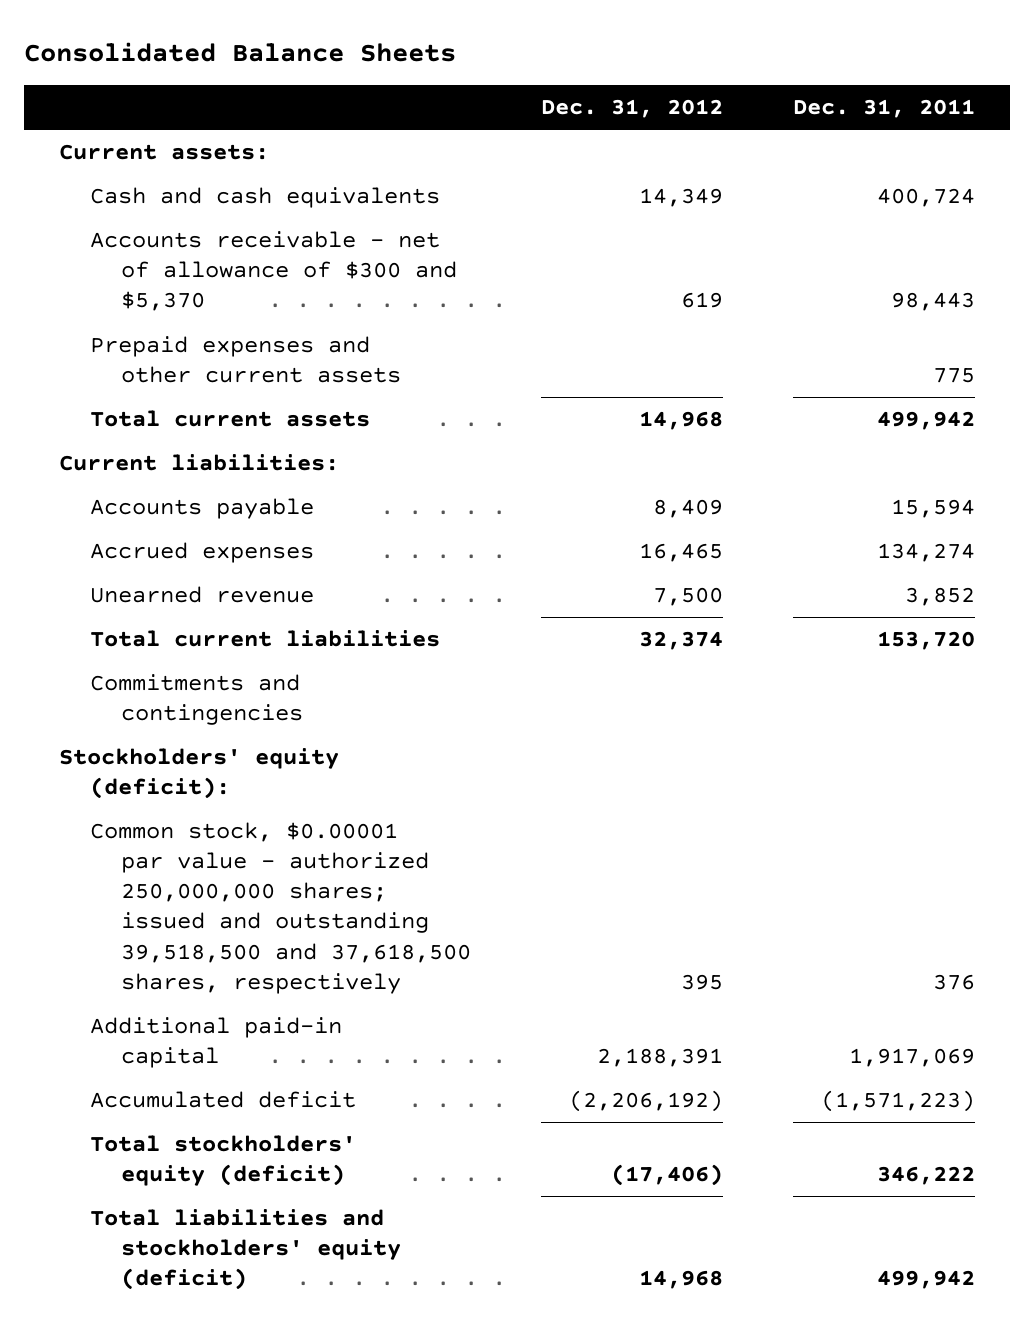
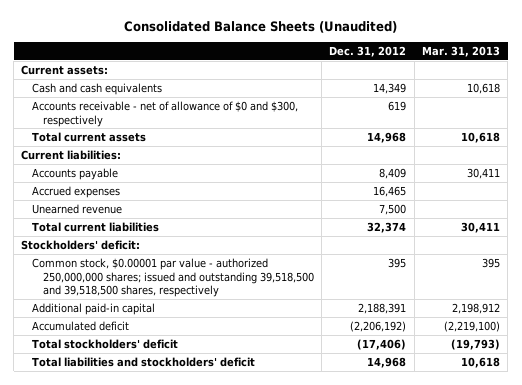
[23,41,456,62] Consolidated Balance Sheets -> [123,20,397,33] Consolidated Balance Sheets (Unaudited)
[793,98,976,118] Dec. 31, 2011 -> none
none -> [422,45,501,57] Mar. 31, 2013
[89,336,401,384] Prepaid expenses and other current assets -> none
[89,231,457,312] Accounts receivable - net of allowance of $300 and $5,370 -> [32,100,299,127] Accounts receivable - net of allowance of $0 and $300, respectively
[89,674,303,726] Commitments and contingencies -> none
[58,748,339,800] Stockholders' equity (deficit): -> [21,239,141,250] Stockholders' deficit:
[89,822,471,994] Common stock, $0.00001 par value - authorized 250,000,000 shares; issued and outstanding 39,518,500 and 37,618,500 shares, respectively -> [32,257,314,298] Common stock, $0.00001 par value - authorized 250,000,000 shares; issued and outstanding 39,518,500 and 39,518,500 shares, respectively
[89,1135,356,1187] Total stockholders' equity (deficit) -> [32,338,179,349] Total stockholders' deficit
[89,1209,401,1291] Total liabilities and stockholders' equity (deficit) -> [32,356,256,367] Total liabilities and stockholders' deficit

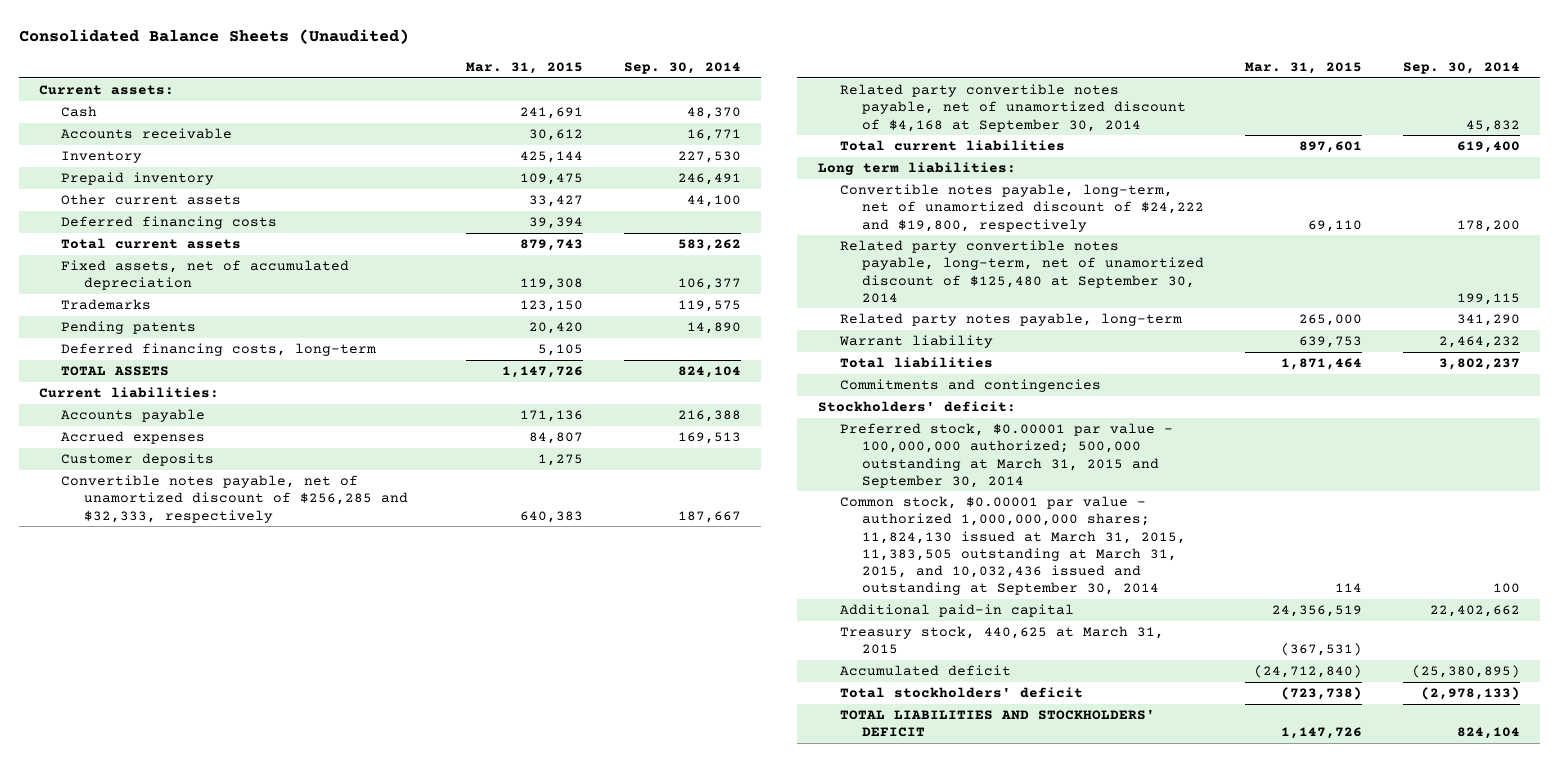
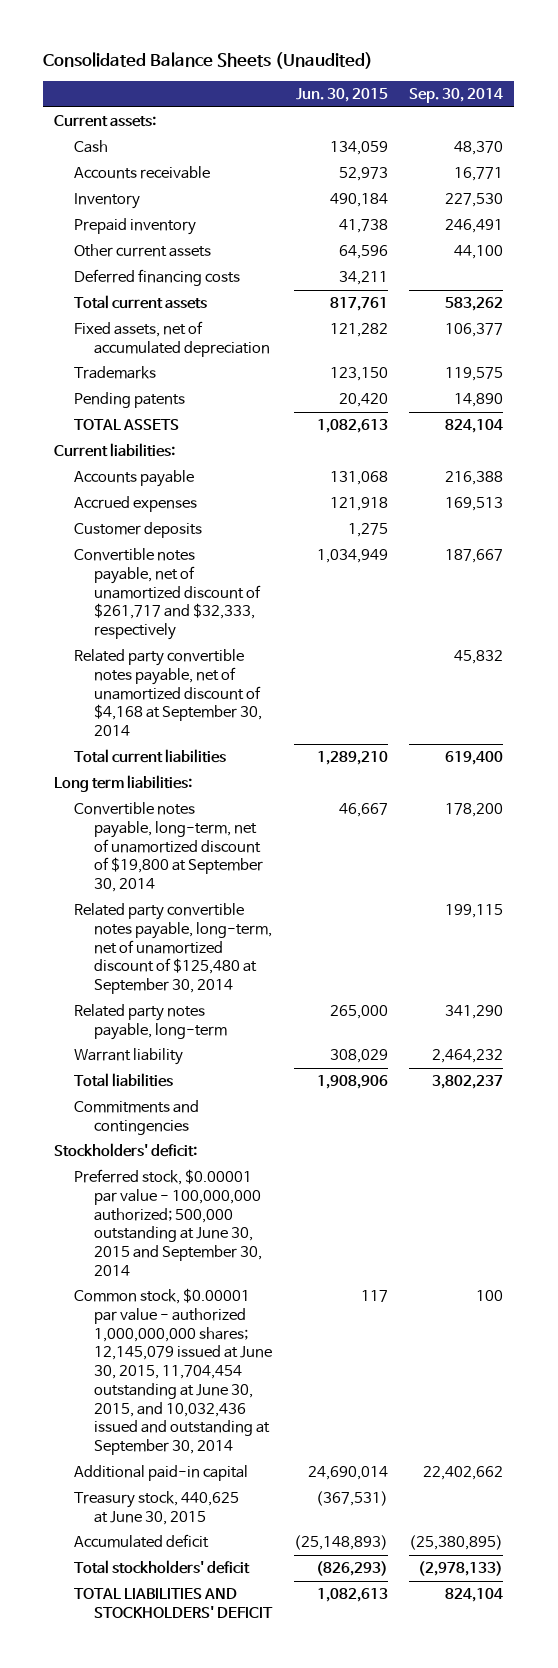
[466,61,584,74] Mar. 31, 2015 -> none
none -> [295,88,388,103] Jun. 30, 2015
[61,343,377,357] Deferred financing costs, long-term -> none
[61,475,408,523] Convertible notes payable, net of unamortized discount of $256,285 and $32,333, respectively -> [74,548,262,641] Convertible notes payable, net of unamortized discount of $261,717 and $32,333, respectively
[840,184,1205,232] Convertible notes payable, long-term, net of unamortized discount of $24,222 and $19,800, respectively -> [74,802,264,893] Convertible notes payable, long-term, net of unamortized discount of $19,800 at September 30, 2014
[840,423,1174,488] Preferred stock, $0.00001 par value - 100,000,000 authorized; 500,000 outstanding at March 31, 2015 and September 30, 2014 -> [74,1169,263,1276] Preferred stock, $0.00001 par value - 100,000,000 authorized; 500,000 outstanding at June 30, 2015 and September 30, 2014
[840,496,1187,596] Common stock, $0.00001 par value - authorized 1,000,000,000 shares; 11,824,130 issued at March 31, 2015, 11,383,505 outstanding at March 31, 2015, and 10,032,436 issued and outstanding at September 30, 2014 -> [74,1288,273,1456] Common stock, $0.00001 par value - authorized 1,000,000,000 shares; 12,145,079 issued at June 30, 2015, 11,704,454 outstanding at June 30, 2015, and 10,032,436 issued and outstanding at September 30, 2014
[840,626,1165,655] Treasury stock, 440,625 at March 31, 2015 -> [74,1491,240,1525] Treasury stock, 440,625 at June 30, 2015

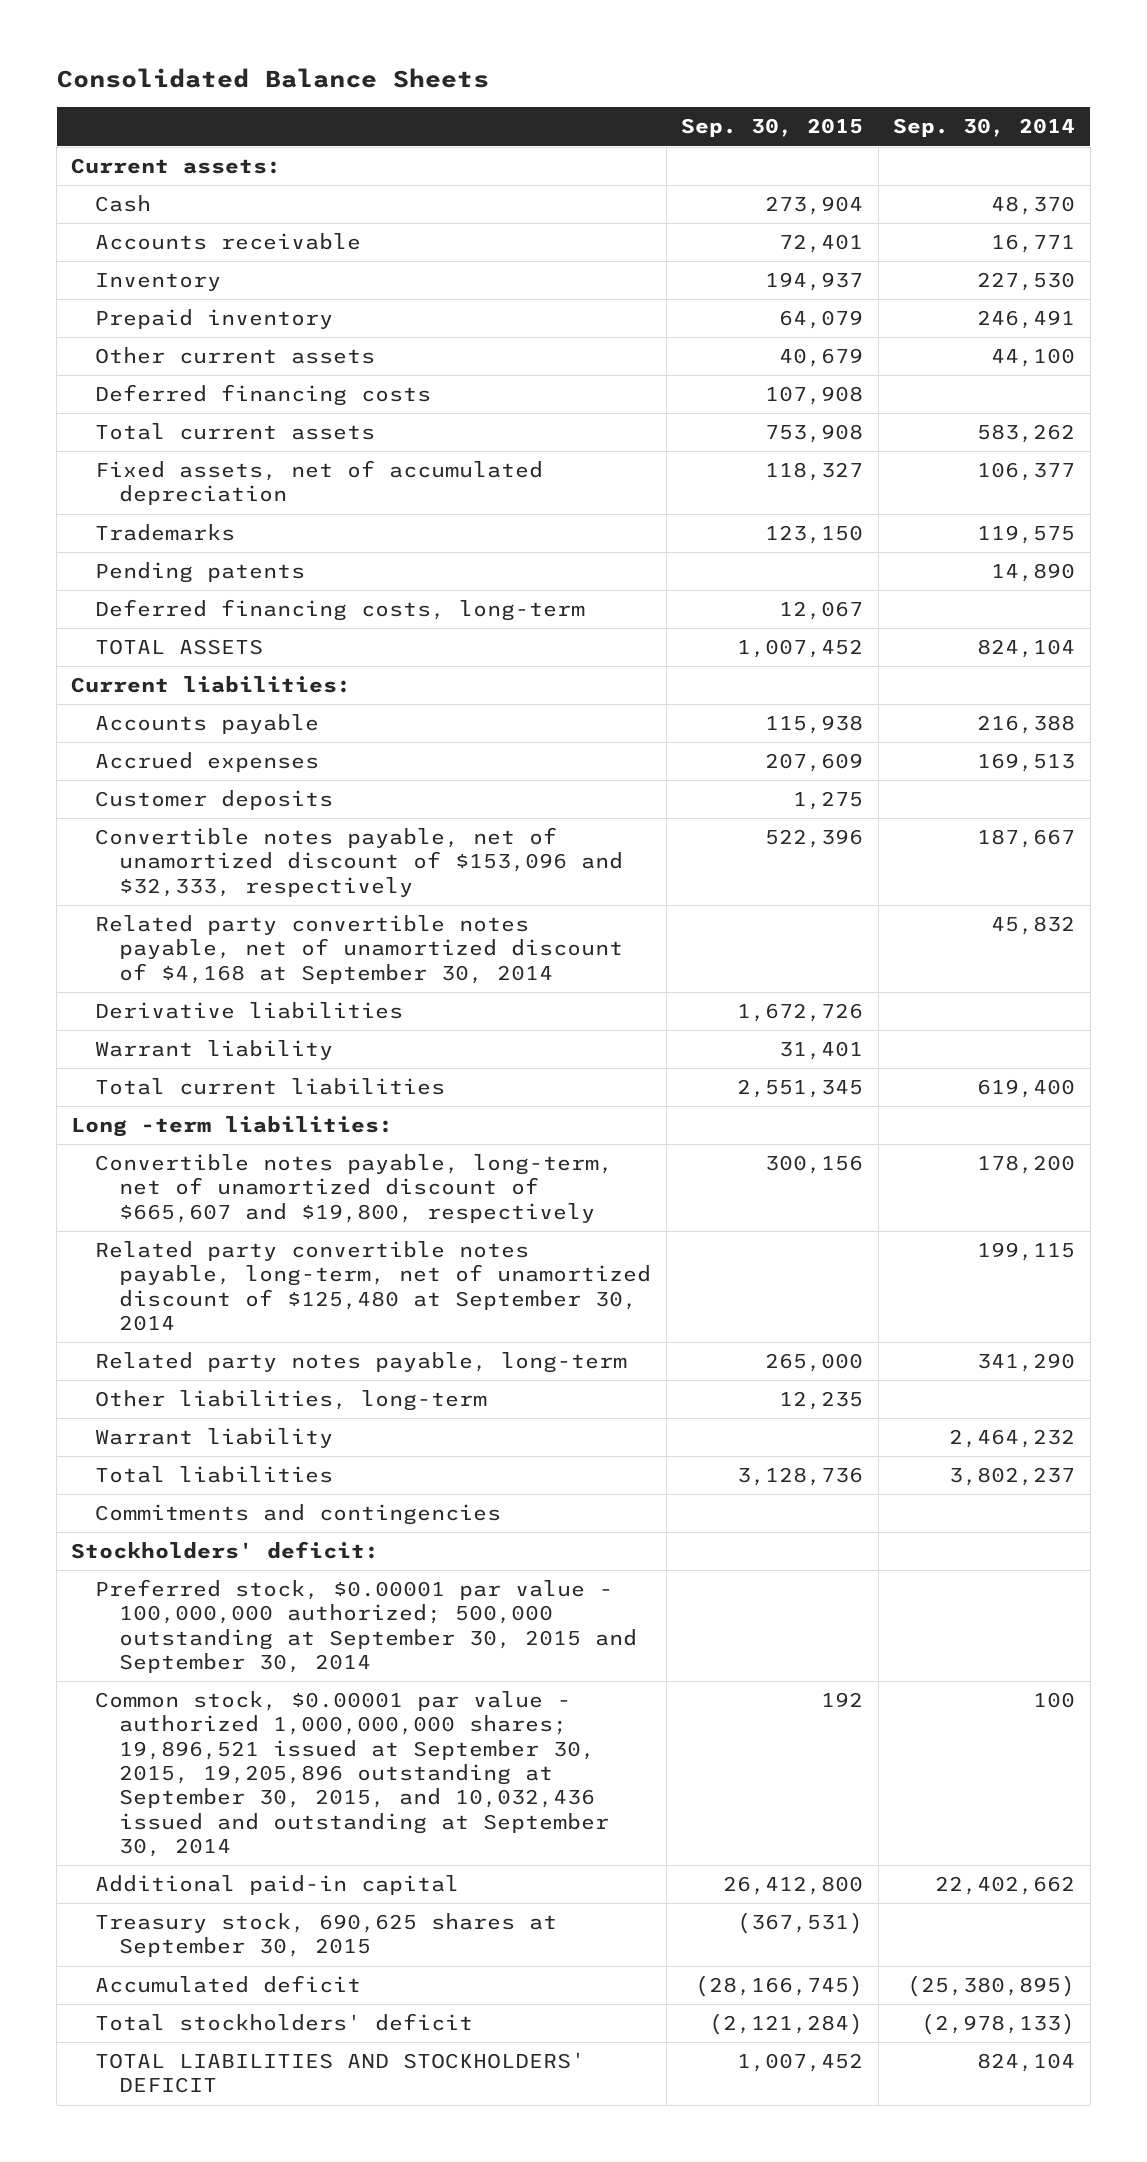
[43,52,374,70] Consolidated Balance Sheets (Unaudited) -> [56,68,489,89] Consolidated Balance Sheets
[295,88,388,103] Jun. 30, 2015 -> none
none -> [681,118,864,138] Sep. 30, 2015
none -> [95,599,586,622] Deferred financing costs, long-term
[74,548,262,641] Convertible notes payable, net of unamortized discount of $261,717 and $32,333, respectively -> [95,827,624,897] Convertible notes payable, net of unamortized discount of $153,096 and $32,333, respectively
none -> [95,1002,404,1020] Derivative liabilities
none -> [95,1040,334,1061] Warrant liability
[54,775,193,793] Long term liabilities: -> [71,1116,394,1138] Long -term liabilities:
[74,802,264,893] Convertible notes payable, long-term, net of unamortized discount of $19,800 at September 30, 2014 -> [95,1154,614,1223] Convertible notes payable, long-term, net of unamortized discount of $665,607 and $19,800, respectively
none -> [95,1390,488,1412] Other liabilities, long-term
[74,1169,263,1276] Preferred stock, $0.00001 par value - 100,000,000 authorized; 500,000 outstanding at June 30, 2015 and September 30, 2014 -> [95,1579,638,1674] Preferred stock, $0.00001 par value - 100,000,000 authorized; 500,000 outstanding at September 30, 2015 and September 30, 2014
[74,1288,273,1456] Common stock, $0.00001 par value - authorized 1,000,000,000 shares; 12,145,079 issued at June 30, 2015, 11,704,454 outstanding at June 30, 2015, and 10,032,436 issued and outstanding at September 30, 2014 -> [95,1691,610,1857] Common stock, $0.00001 par value - authorized 1,000,000,000 shares; 19,896,521 issued at September 30, 2015, 19,205,896 outstanding at September 30, 2015, and 10,032,436 issued and outstanding at September 30, 2014
[74,1491,240,1525] Treasury stock, 440,625 at June 30, 2015 -> [95,1913,558,1958] Treasury stock, 690,625 shares at September 30, 2015

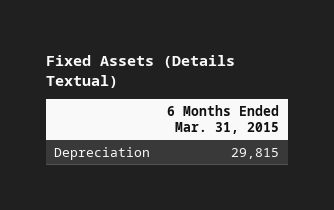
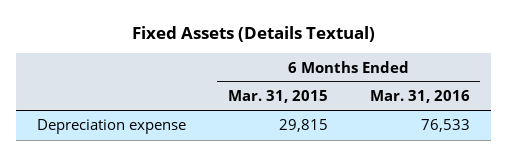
none -> [369,90,470,104] Mar. 31, 2016
[54,146,151,160] Depreciation -> [37,119,187,135] Depreciation expense

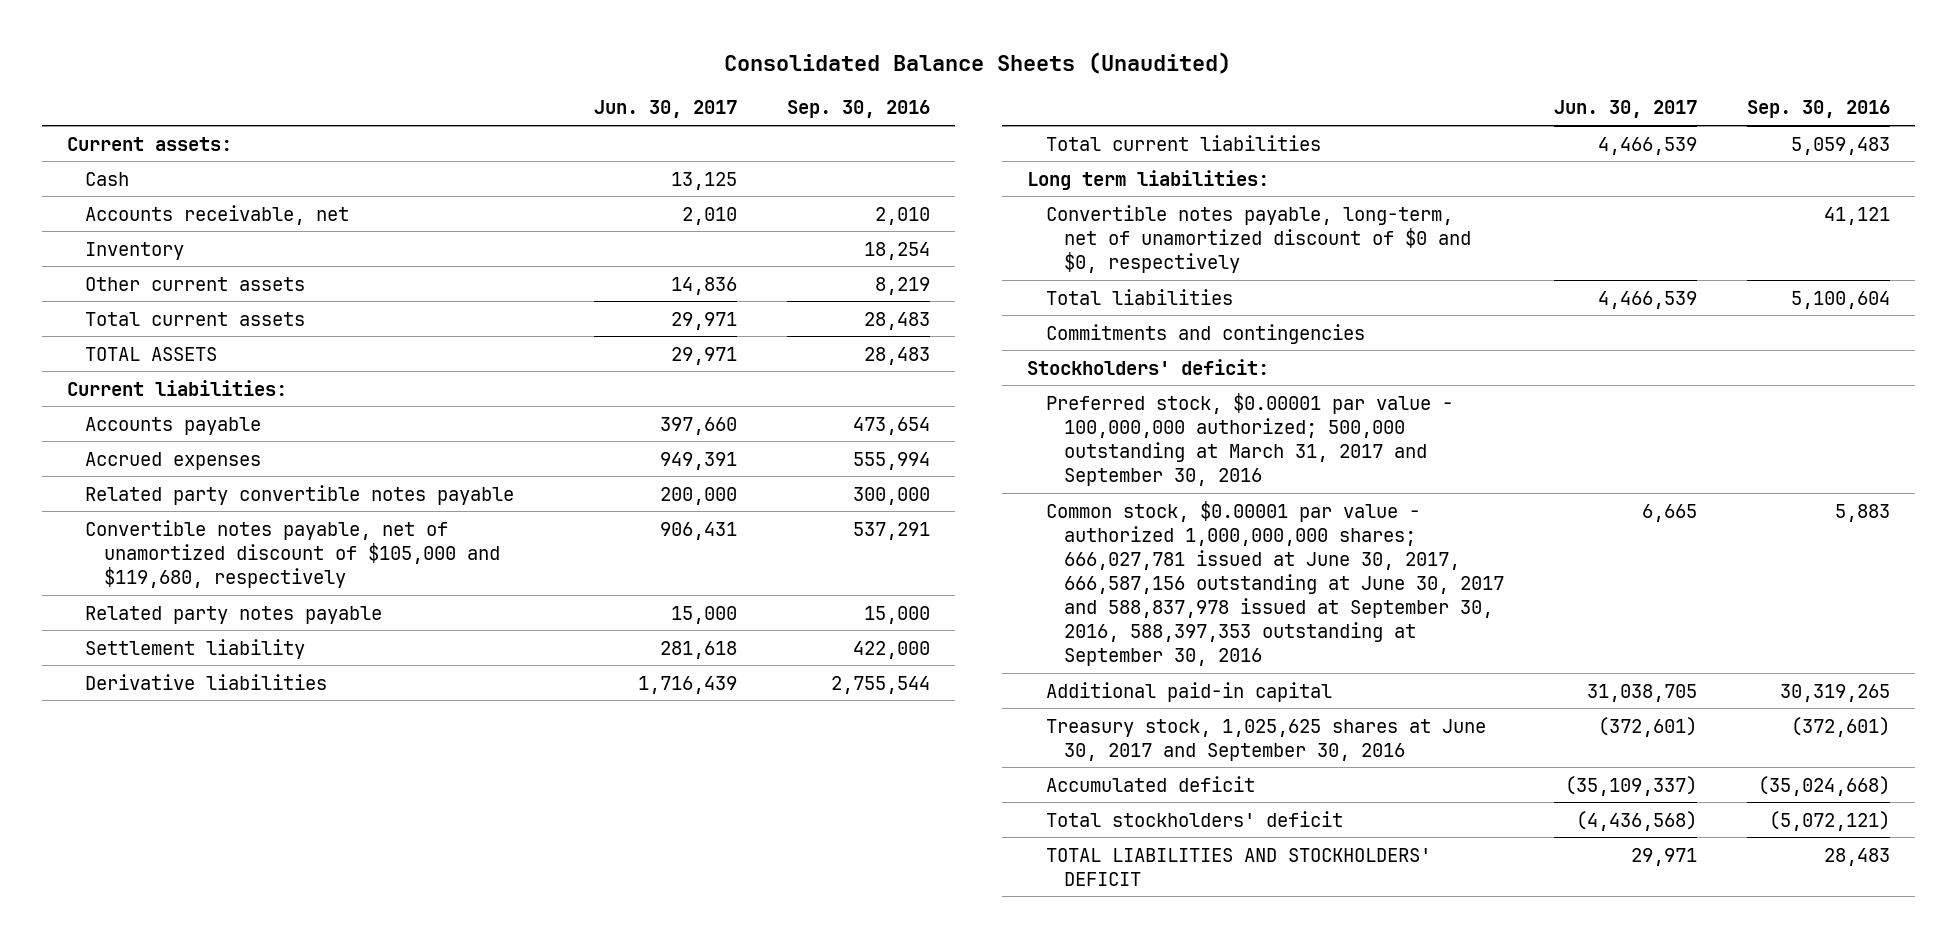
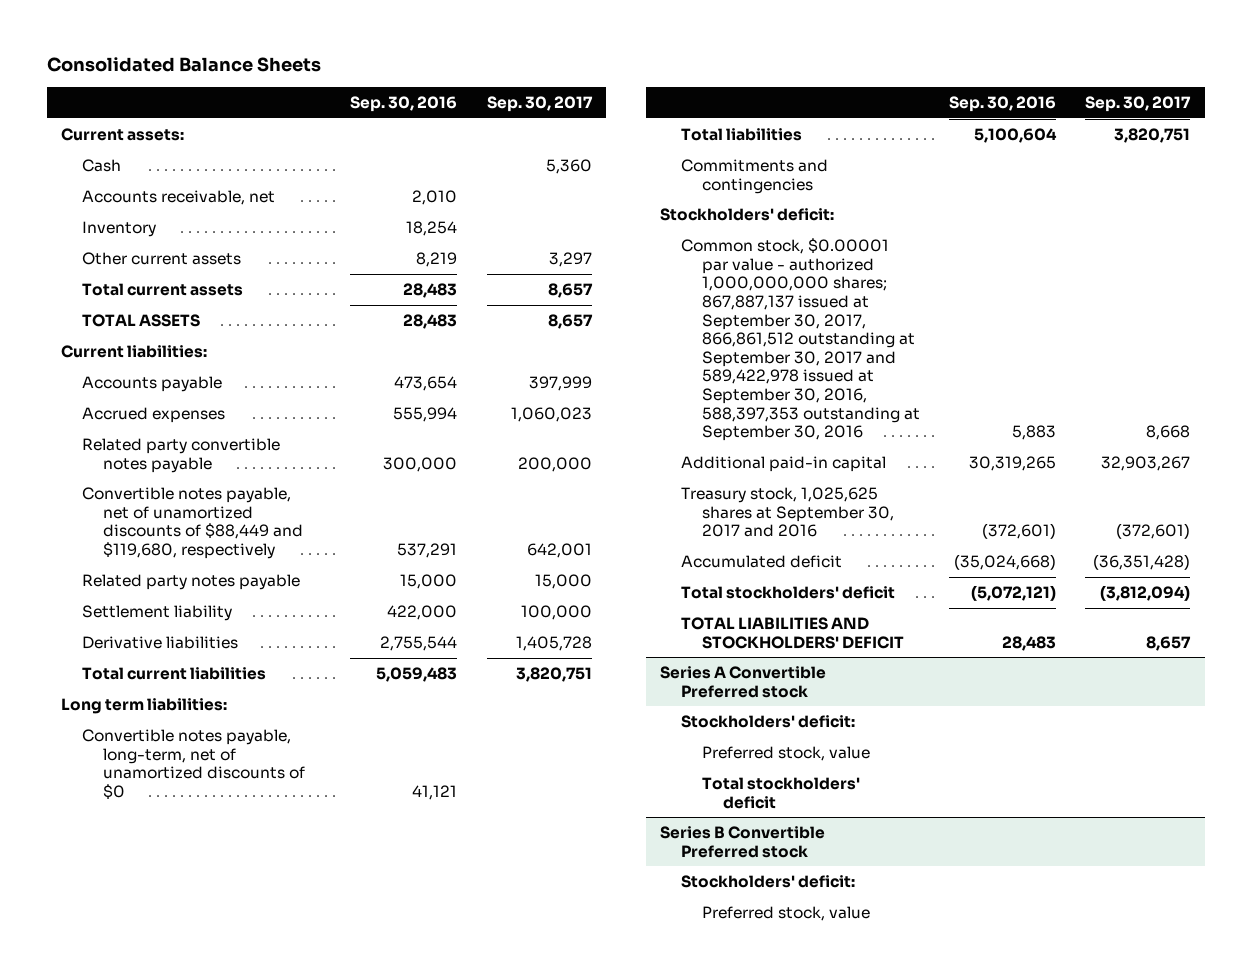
[724,51,1232,74] Consolidated Balance Sheets (Unaudited) -> [46,57,321,73] Consolidated Balance Sheets
[594,100,738,119] Jun. 30, 2017 -> none
none -> [486,96,593,113] Sep. 30, 2017
[85,519,501,588] Convertible notes payable, net of unamortized discount of $105,000 and $119,680, respectively -> [82,487,304,560] Convertible notes payable, net of unamortized discounts of $88,449 and $119,680, respectively
[1045,204,1472,273] Convertible notes payable, long-term, net of unamortized discount of $0 and $0, respectively -> [82,729,306,800] Convertible notes payable, long-term, net of unamortized discounts of $0
[1045,392,1453,486] Preferred stock, $0.00001 par value - 100,000,000 authorized; 500,000 outstanding at March 31, 2017 and September 30, 2016 -> none
[1045,500,1505,667] Common stock, $0.00001 par value - authorized 1,000,000,000 shares; 666,027,781 issued at June 30, 2017, 666,587,156 outstanding at June 30, 2017 and 588,837,978 issued at September 30, 2016, 588,397,353 outstanding at September 30, 2016 -> [681,238,920,442] Common stock, $0.00001 par value - authorized 1,000,000,000 shares; 867,887,137 issued at September 30, 2017, 866,861,512 outstanding at September 30, 2017 and 589,422,978 issued at September 30, 2016, 588,397,353 outstanding at September 30, 2016
[1045,718,1486,761] Treasury stock, 1,025,625 shares at June 30, 2017 and September 30, 2016 -> [681,487,894,538] Treasury stock, 1,025,625 shares at September 30, 2017 and 2016
none -> [660,666,827,698] Series A Convertible Preferred stock
none -> [681,715,856,729] Stockholders' deficit:
none -> [701,746,870,762] Preferred stock, value
none -> [701,777,860,809] Total stockholders' deficit
none -> [660,826,826,858] Series B Convertible Preferred stock
none -> [681,875,856,889] Stockholders' deficit:
none -> [701,906,870,922] Preferred stock, value

